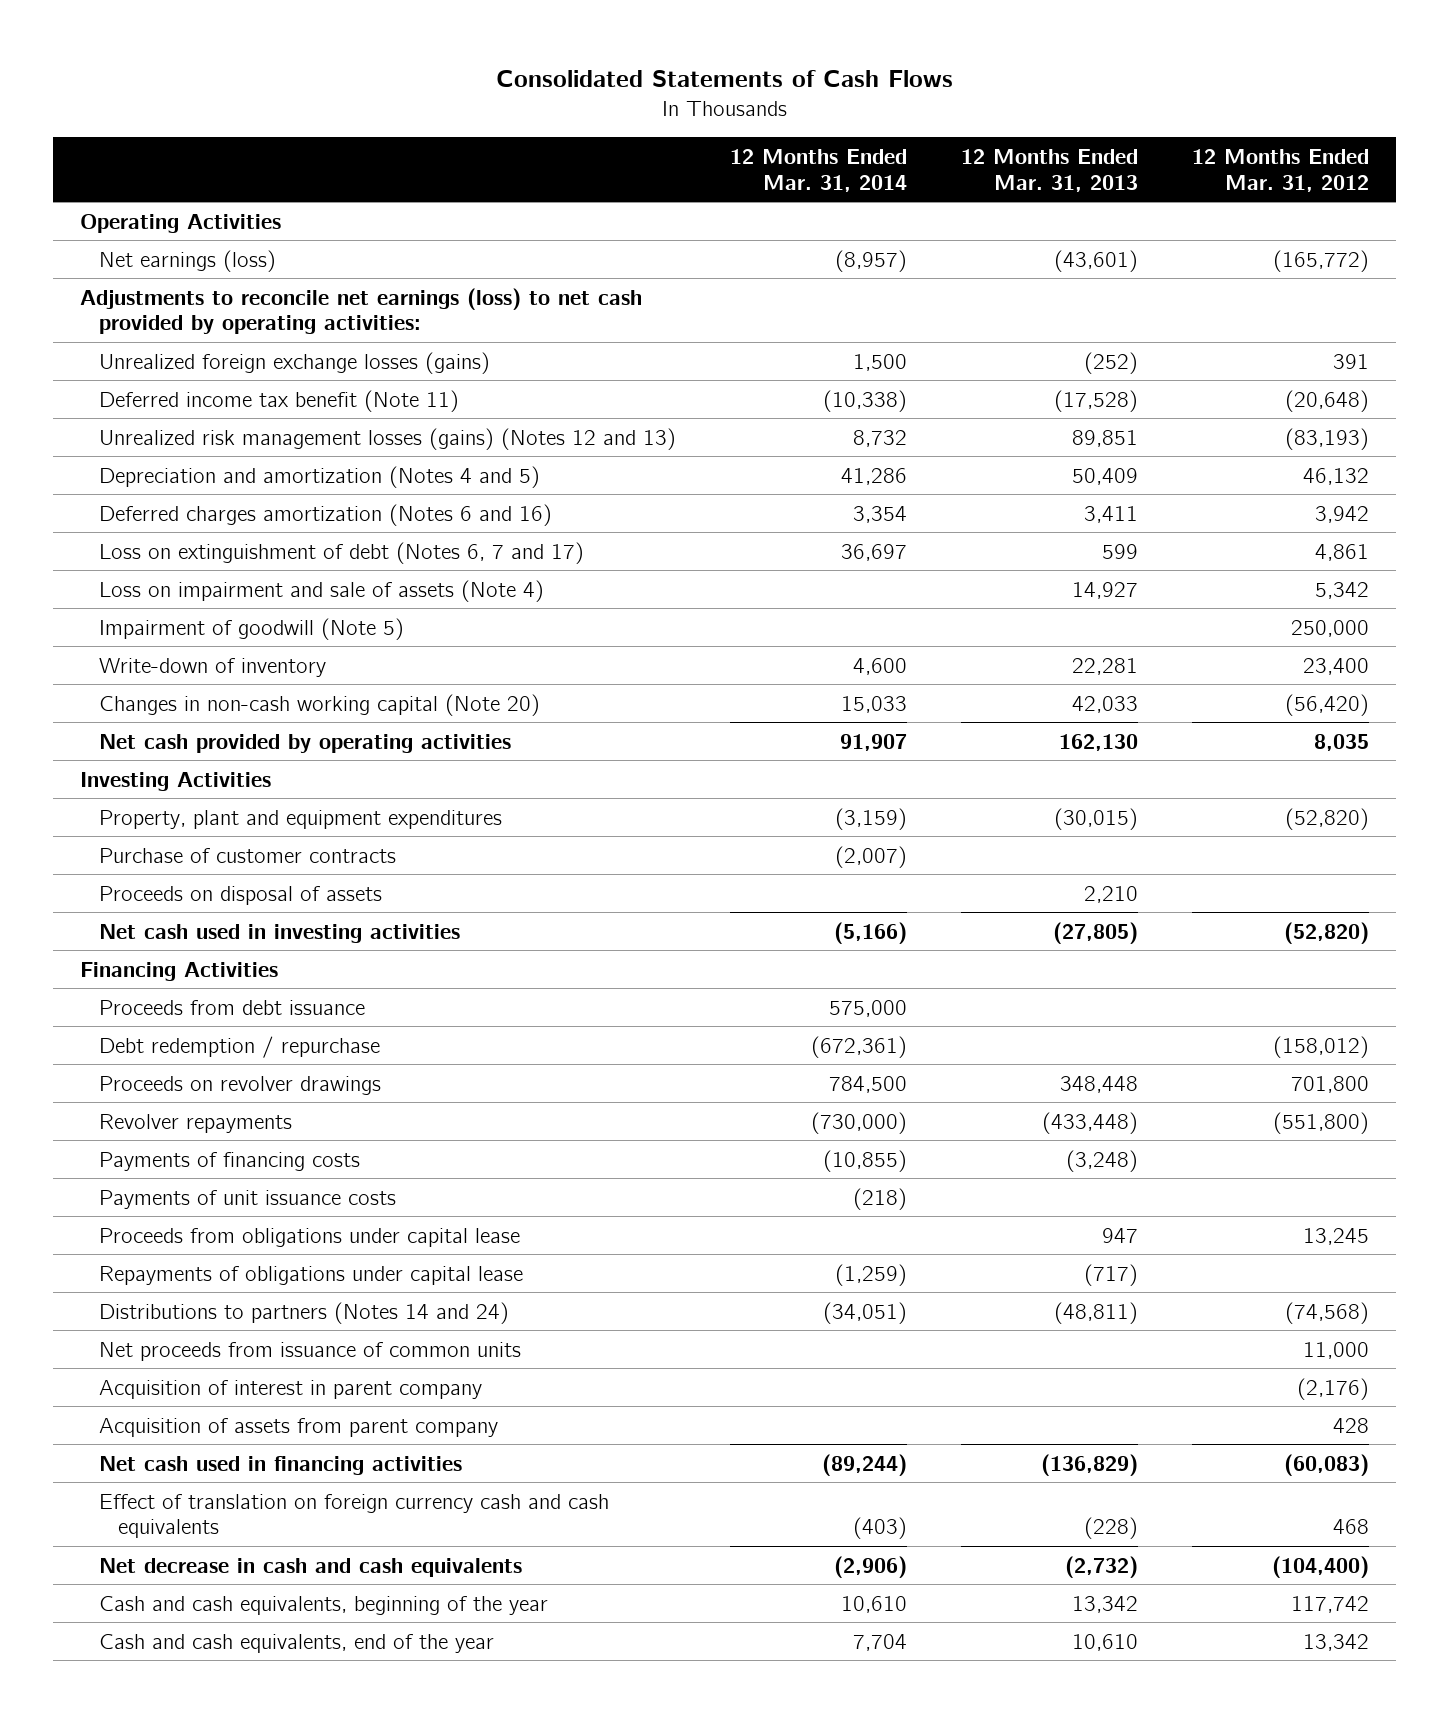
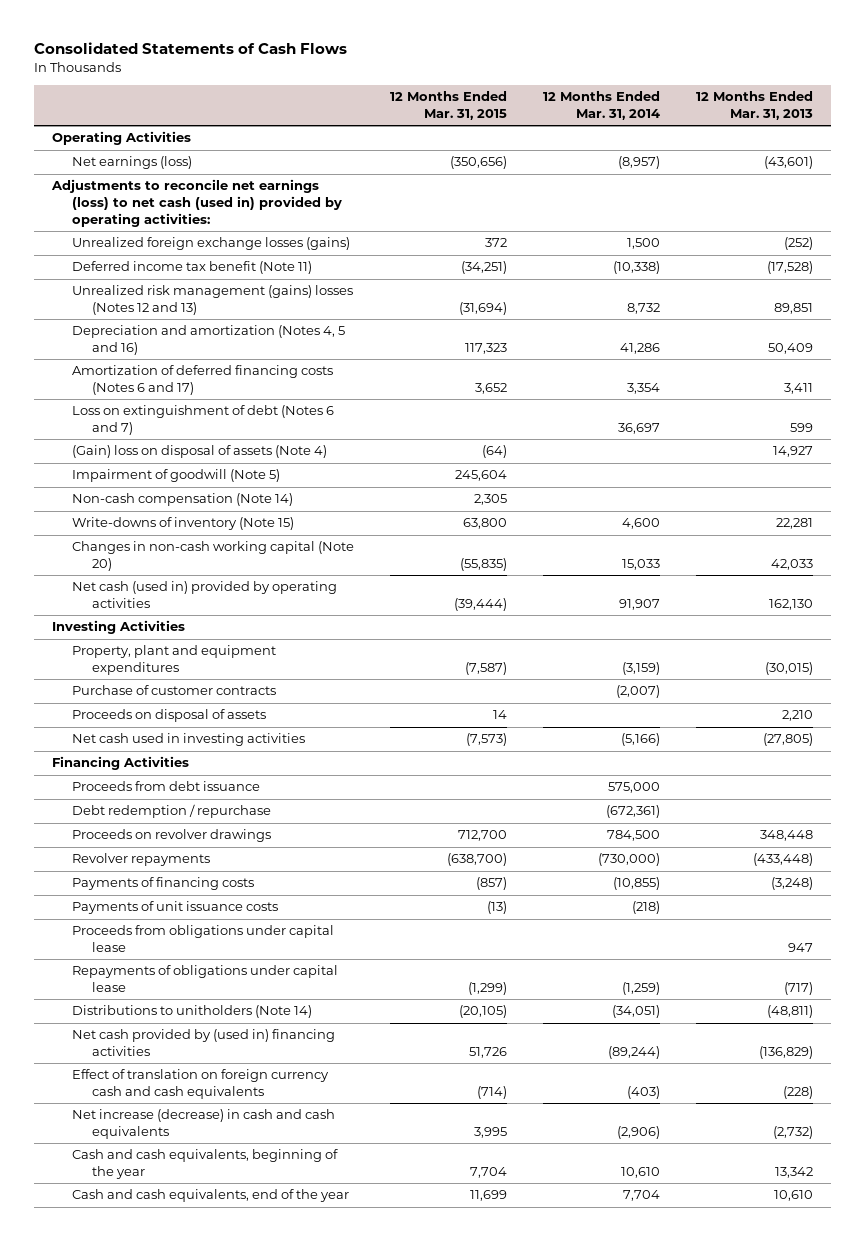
[1192,148,1370,192] 12 Months Ended Mar. 31, 2012 -> none
none -> [390,91,508,121] 12 Months Ended Mar. 31, 2015
[80,287,643,335] Adjustments to reconcile net earnings (loss) to net cash provided by operating activities: -> [50,179,343,227] Adjustments to reconcile net earnings (loss) to net cash (used in) provided by operating activities:
[99,427,677,450] Unrealized risk management losses (gains) (Notes 12 and 13) -> [72,285,354,316] Unrealized risk management (gains) losses (Notes 12 and 13)
[99,465,541,488] Depreciation and amortization (Notes 4 and 5) -> [72,325,346,356] Depreciation and amortization (Notes 4, 5 and 16)
[99,503,553,526] Deferred charges amortization (Notes 6 and 16) -> [72,365,334,396] Amortization of deferred financing costs (Notes 6 and 17)
[99,541,585,564] Loss on extinguishment of debt (Notes 6, 7 and 17) -> [72,405,335,436] Loss on extinguishment of debt (Notes 6 and 7)
[99,579,545,602] Loss on impairment and sale of assets (Note 4) -> [72,445,328,459] (Gain) loss on disposal of assets (Note 4)
none -> [72,493,294,507] Non-cash compensation (Note 14)
[99,657,327,677] Write-down of inventory -> [72,517,295,531] Write-downs of inventory (Note 15)
[99,733,512,753] Net cash provided by operating activities -> [72,581,338,609] Net cash (used in) provided by operating activities
[99,1341,522,1361] Net proceeds from issuance of common units -> none
[99,1379,483,1399] Acquisition of interest in parent company -> none
[99,1417,499,1437] Acquisition of assets from parent company -> none
[99,1301,510,1324] Distributions to partners (Notes 14 and 24) -> [72,1005,313,1019] Distributions to unitholders (Note 14)
[99,1455,463,1475] Net cash used in financing activities -> [72,1029,336,1057] Net cash provided by (used in) financing activities
[99,1557,523,1577] Net decrease in cash and cash equivalents -> [72,1109,336,1140] Net increase (decrease) in cash and cash equivalents

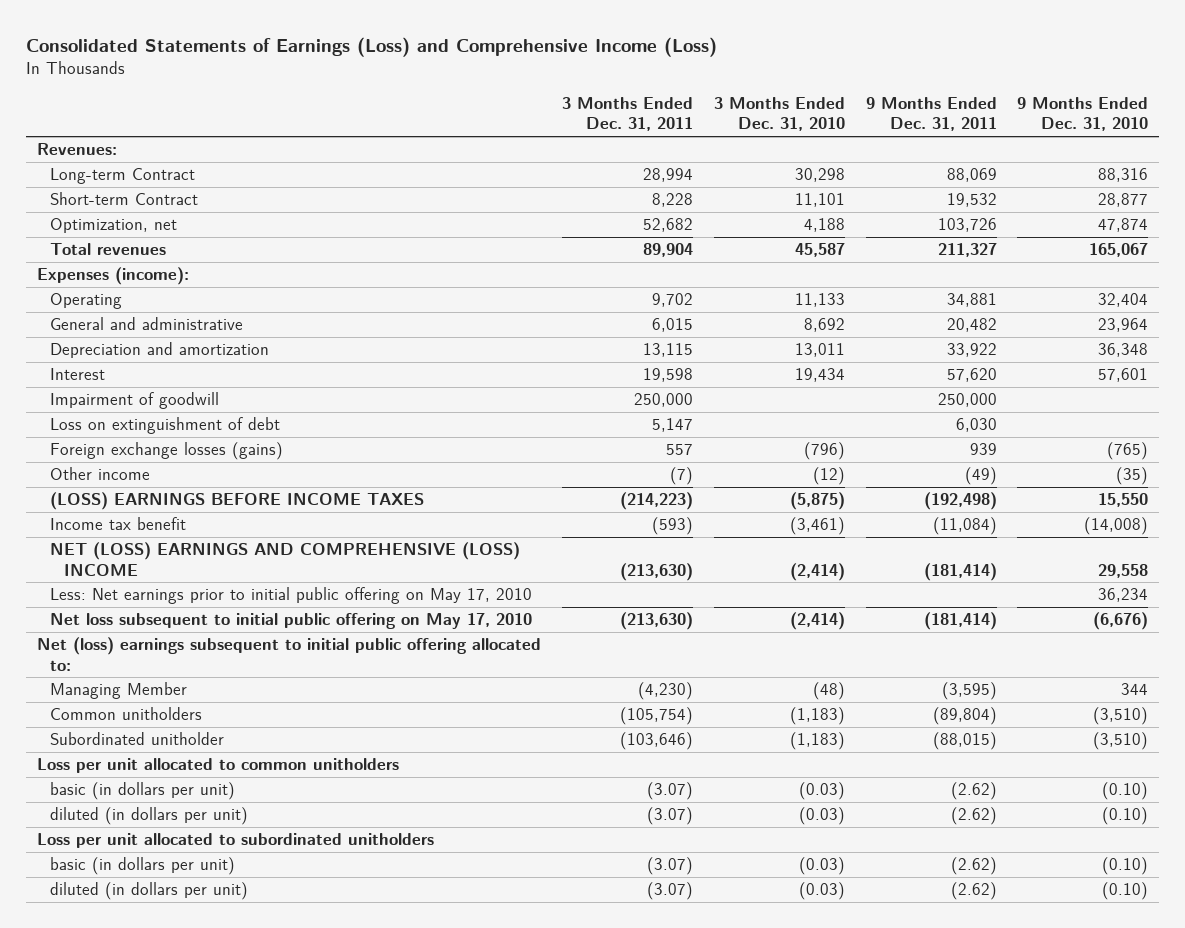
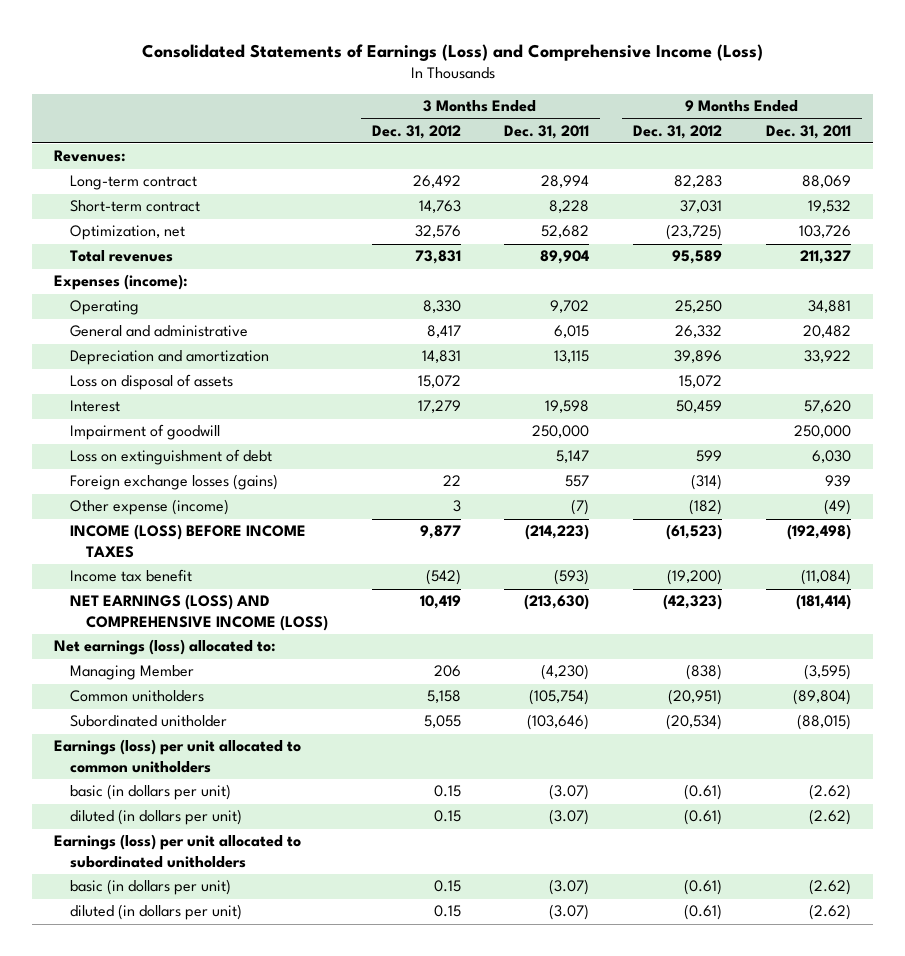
[713,96,845,132] 3 Months Ended Dec. 31, 2010 -> none
[1017,96,1149,132] 9 Months Ended Dec. 31, 2010 -> none
none -> [371,124,461,139] Dec. 31, 2012
none -> [633,124,723,139] Dec. 31, 2012
[50,168,196,185] Long-term Contract -> [69,175,197,191] Long-term contract
[50,192,199,206] Short-term Contract -> [69,200,200,213] Short-term contract
none -> [69,374,233,391] Loss on disposal of assets
[50,467,151,481] Other income -> [69,499,229,516] Other expense (income)
[50,492,425,511] (LOSS) EARNINGS BEFORE INCOME TAXES -> [69,524,306,558] INCOME (LOSS) BEFORE INCOME TAXES
[50,587,533,605] Less: Net earnings prior to initial public offering on May 17, 2010 -> none
[50,613,533,630] Net loss subsequent to initial public offering on May 17, 2010 -> none
[50,542,521,576] NET (LOSS) EARNINGS AND COMPREHENSIVE (LOSS) INCOME -> [69,594,328,631] NET EARNINGS (LOSS) AND COMPREHENSIVE INCOME (LOSS)
[36,637,541,671] Net (loss) earnings subsequent to initial public offering allocated to: -> [53,639,276,656] Net earnings (loss) allocated to:
[36,758,399,774] Loss per unit allocated to common unitholders -> [53,739,301,773] Earnings (loss) per unit allocated to common unitholders
[36,833,434,849] Loss per unit allocated to subordinated unitholders -> [53,834,301,868] Earnings (loss) per unit allocated to subordinated unitholders

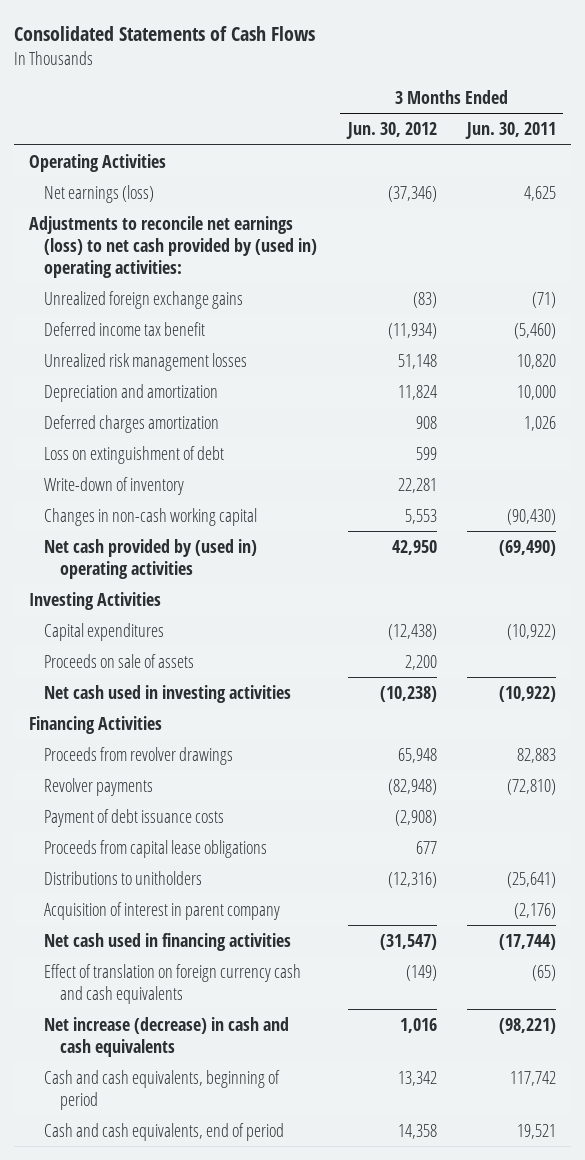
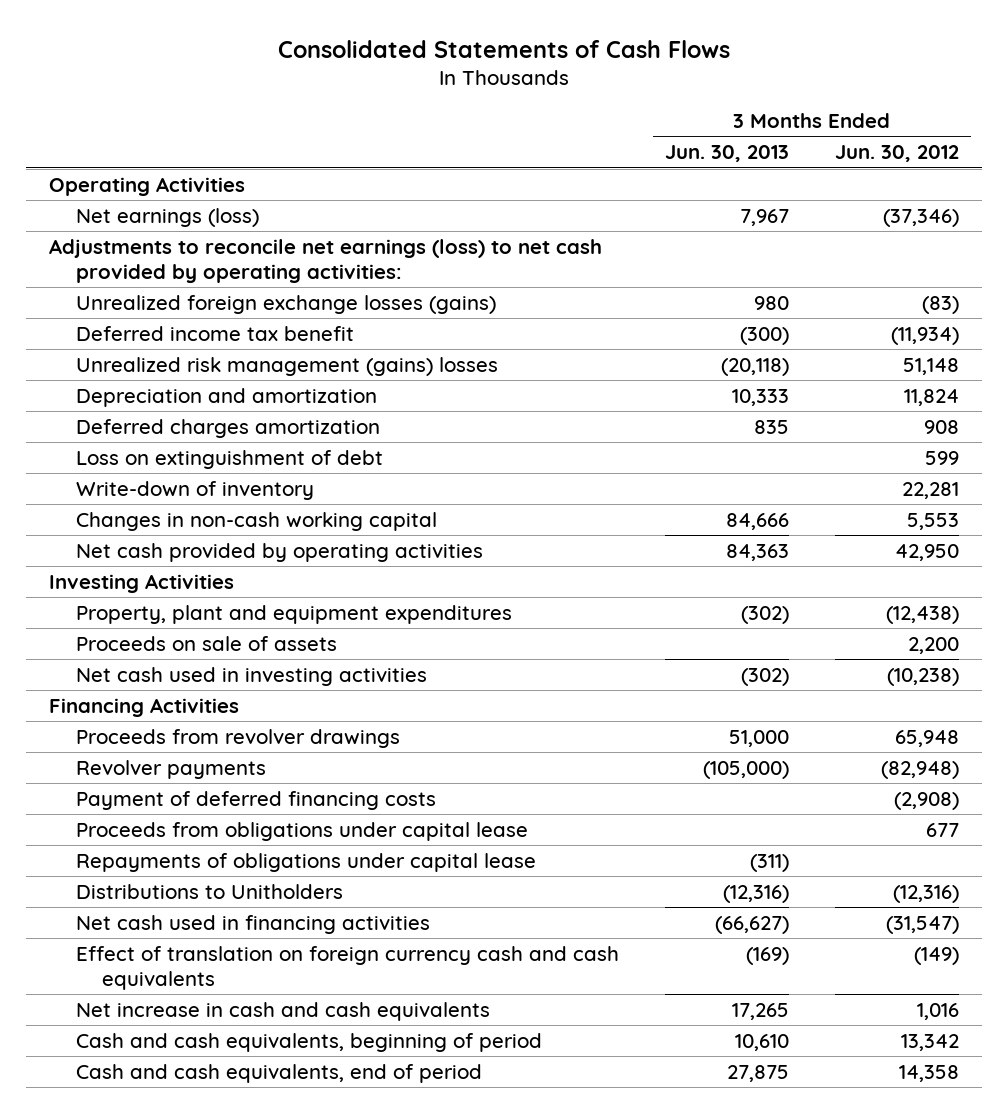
[464,122,556,140] Jun. 30, 2011 -> none
none -> [664,145,789,163] Jun. 30, 2013
[29,215,318,278] Adjustments to reconcile net earnings (loss) to net cash provided by (used in) operating activities: -> [49,238,603,284] Adjustments to reconcile net earnings (loss) to net cash provided by operating activities:
[44,290,244,309] Unrealized foreign exchange gains -> [75,294,496,314] Unrealized foreign exchange losses (gains)
[44,352,248,371] Unrealized risk management losses -> [75,356,498,376] Unrealized risk management (gains) losses
[44,538,258,579] Net cash provided by (used in) operating activities -> [75,542,483,562] Net cash provided by operating activities
[44,622,165,641] Capital expenditures -> [75,604,512,624] Property, plant and equipment expenditures
[44,901,281,920] Acquisition of interest in parent company -> none
[44,808,225,827] Payment of debt issuance costs -> [75,790,436,810] Payment of deferred financing costs
[44,839,268,858] Proceeds from capital lease obligations -> [75,821,528,841] Proceeds from obligations under capital lease
none -> [75,852,536,872] Repayments of obligations under capital lease
[44,870,203,885] Distributions to unitholders -> [75,883,343,899] Distributions to Unitholders
[44,1016,290,1057] Net increase (decrease) in cash and cash equivalents -> [75,1001,490,1021] Net increase in cash and cash equivalents

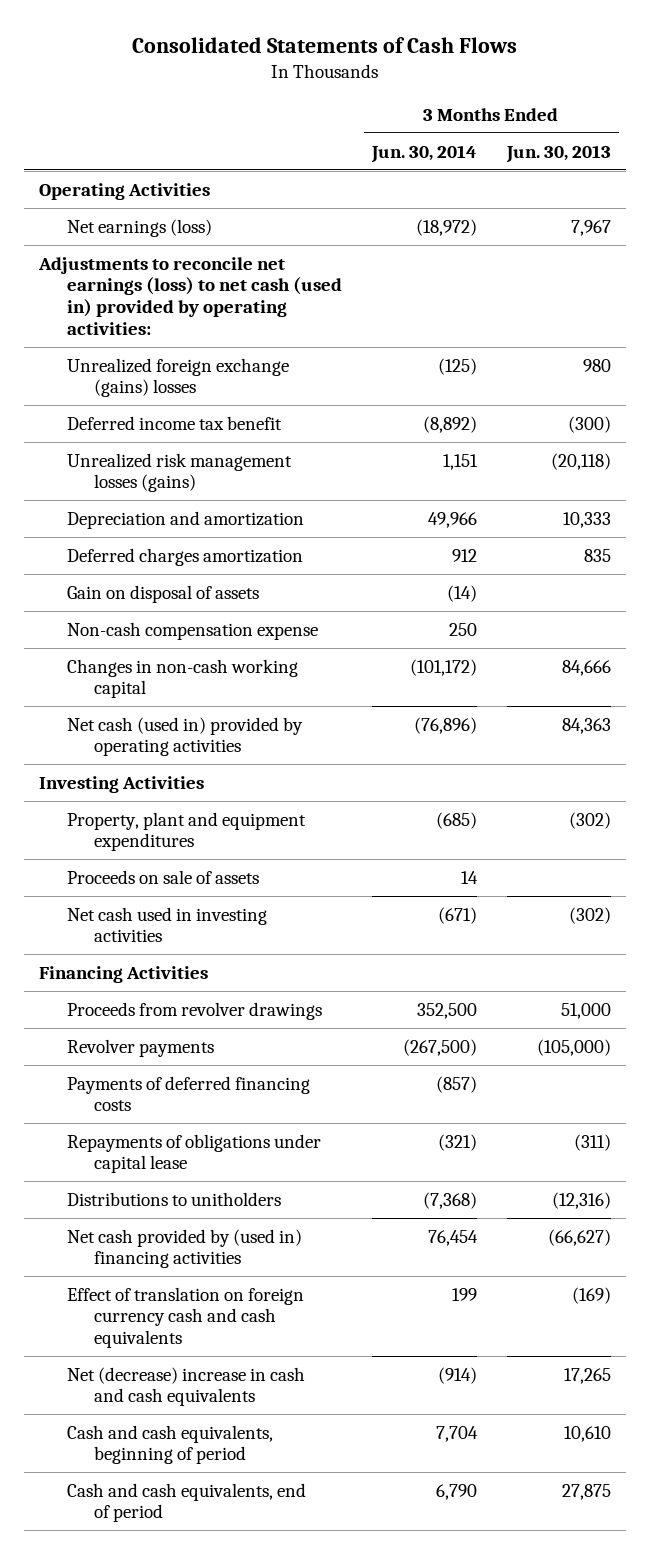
[835,145,960,163] Jun. 30, 2012 -> none
none -> [370,144,477,163] Jun. 30, 2014
[49,238,603,284] Adjustments to reconcile net earnings (loss) to net cash provided by operating activities: -> [38,256,342,336] Adjustments to reconcile net earnings (loss) to net cash (used in) provided by operating activities:
[75,294,496,314] Unrealized foreign exchange losses (gains) -> [66,357,289,398] Unrealized foreign exchange (gains) losses
[75,356,498,376] Unrealized risk management (gains) losses -> [66,452,292,493] Unrealized risk management losses (gains)
[75,449,383,469] Loss on extinguishment of debt -> none
[75,480,314,500] Write-down of inventory -> none
none -> [66,584,259,603] Gain on disposal of assets
none -> [66,621,318,640] Non-cash compensation expense
[75,542,483,562] Net cash provided by operating activities -> [66,716,303,757] Net cash (used in) provided by operating activities
[75,821,528,841] Proceeds from obligations under capital lease -> none
[75,790,436,810] Payment of deferred financing costs -> [66,1075,310,1112] Payments of deferred financing costs
[75,883,343,899] Distributions to Unitholders -> [66,1191,281,1206] Distributions to unitholders
[75,914,430,934] Net cash used in financing activities -> [66,1228,302,1269] Net cash provided by (used in) financing activities
[75,1001,490,1021] Net increase in cash and cash equivalents -> [66,1366,305,1407] Net (decrease) increase in cash and cash equivalents

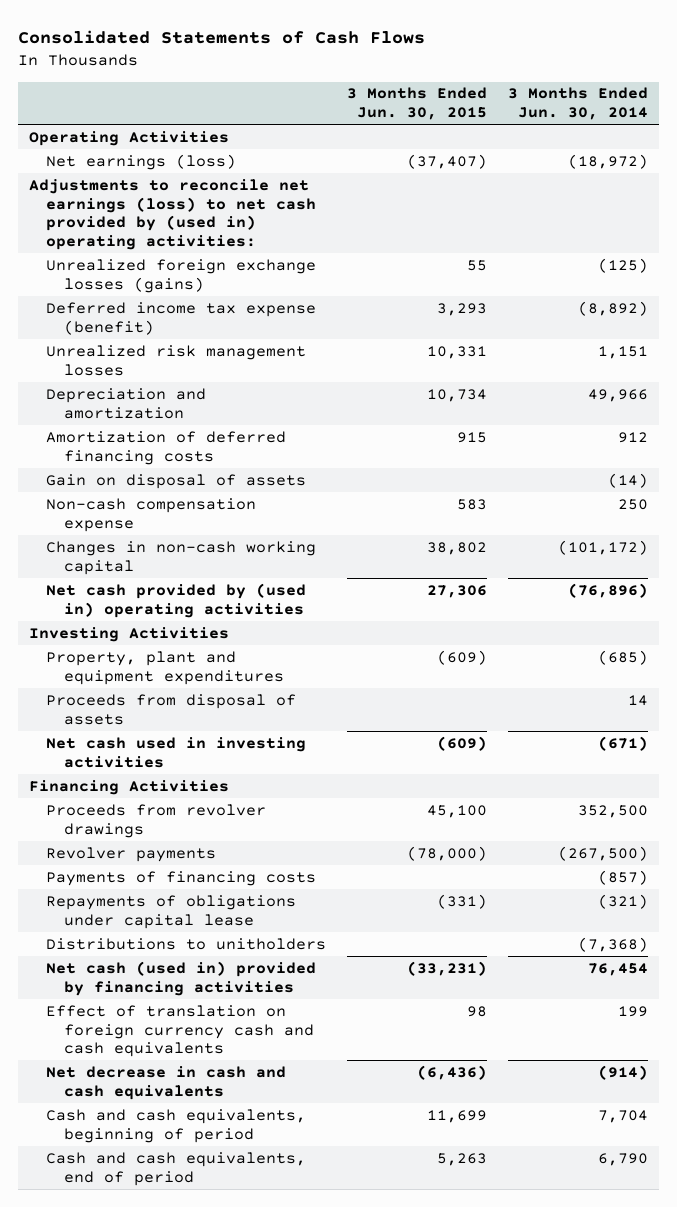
[505,144,611,163] Jun. 30, 2013 -> none
none -> [347,87,488,121] 3 Months Ended Jun. 30, 2015
[38,256,342,336] Adjustments to reconcile net earnings (loss) to net cash (used in) provided by operating activities: -> [28,178,317,251] Adjustments to reconcile net earnings (loss) to net cash provided by (used in) operating activities:
[66,357,289,398] Unrealized foreign exchange (gains) losses -> [46,258,317,293] Unrealized foreign exchange losses (gains)
[66,415,282,430] Deferred income tax benefit -> [46,301,317,335] Deferred income tax expense (benefit)
[66,452,292,493] Unrealized risk management losses (gains) -> [46,344,307,376] Unrealized risk management losses
[66,547,303,566] Deferred charges amortization -> [46,430,287,465] Amortization of deferred financing costs
[66,716,303,757] Net cash (used in) provided by operating activities -> [46,582,307,618] Net cash provided by (used in) operating activities
[66,869,259,884] Proceeds on sale of assets -> [46,693,297,725] Proceeds from disposal of assets
[66,1075,310,1112] Payments of deferred financing costs -> [46,870,317,886] Payments of financing costs
[66,1228,302,1269] Net cash provided by (used in) financing activities -> [46,960,317,996] Net cash (used in) provided by financing activities
[66,1366,305,1407] Net (decrease) increase in cash and cash equivalents -> [46,1065,287,1100] Net decrease in cash and cash equivalents

